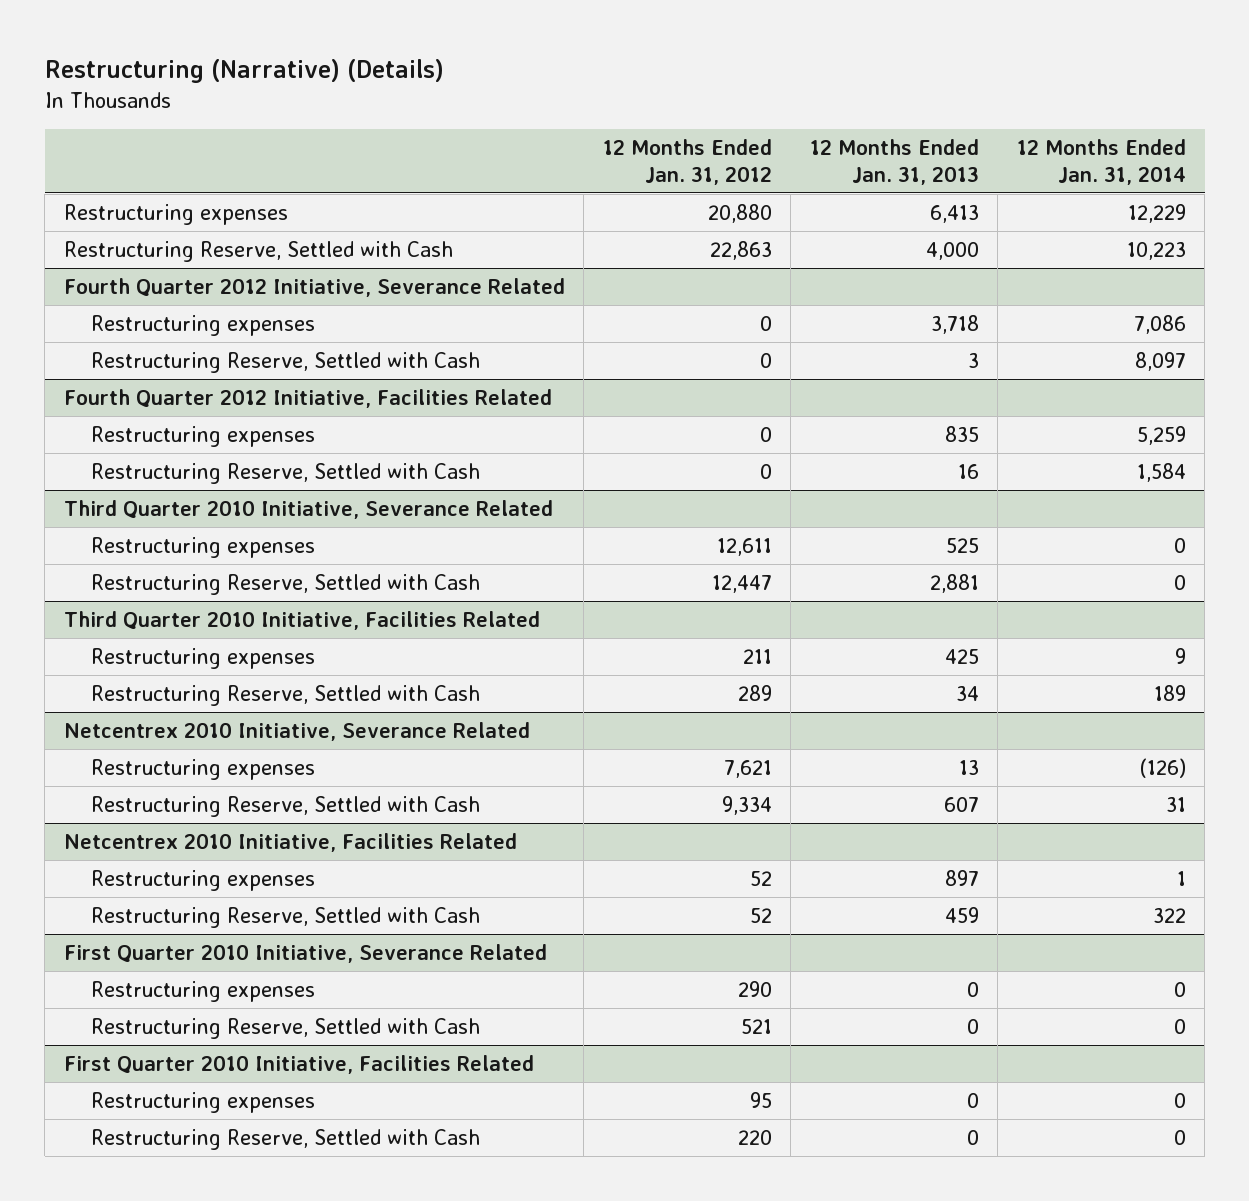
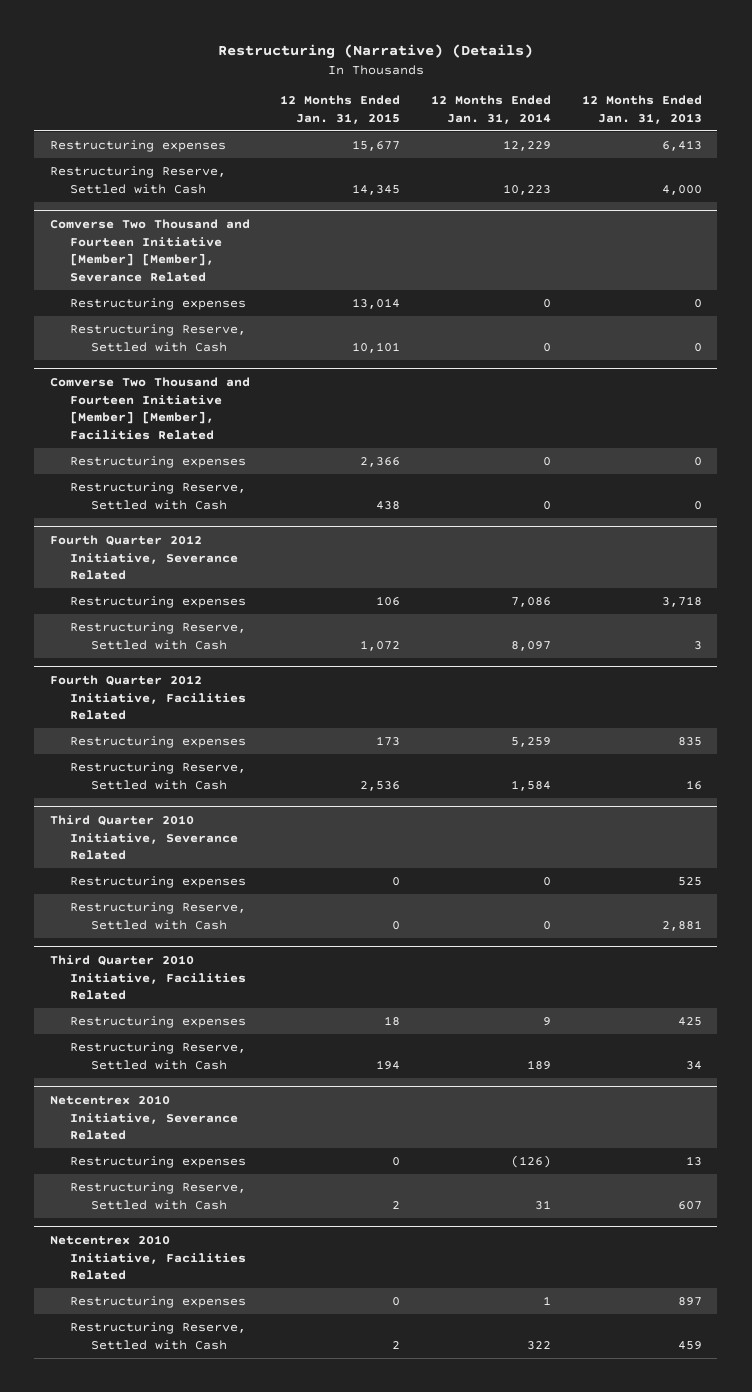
[602,139,772,185] 12 Months Ended Jan. 31, 2012 -> none
none -> [280,95,401,125] 12 Months Ended Jan. 31, 2015
none -> [49,218,250,282] Comverse Two Thousand and Fourteen Initiative [Member] [Member], Severance Related
none -> [70,297,247,310] Restructuring expenses
none -> [70,323,247,352] Restructuring Reserve, Settled with Cash
none -> [49,376,250,440] Comverse Two Thousand and Fourteen Initiative [Member] [Member], Facilities Related
none -> [70,455,247,468] Restructuring expenses
none -> [70,481,247,510] Restructuring Reserve, Settled with Cash
[63,943,547,963] First Quarter 2010 Initiative, Severance Related -> none
[90,980,315,1002] Restructuring expenses -> none
[90,1017,480,1039] Restructuring Reserve, Settled with Cash -> none
[63,1054,534,1074] First Quarter 2010 Initiative, Facilities Related -> none
[90,1091,315,1113] Restructuring expenses -> none
[90,1128,480,1150] Restructuring Reserve, Settled with Cash -> none

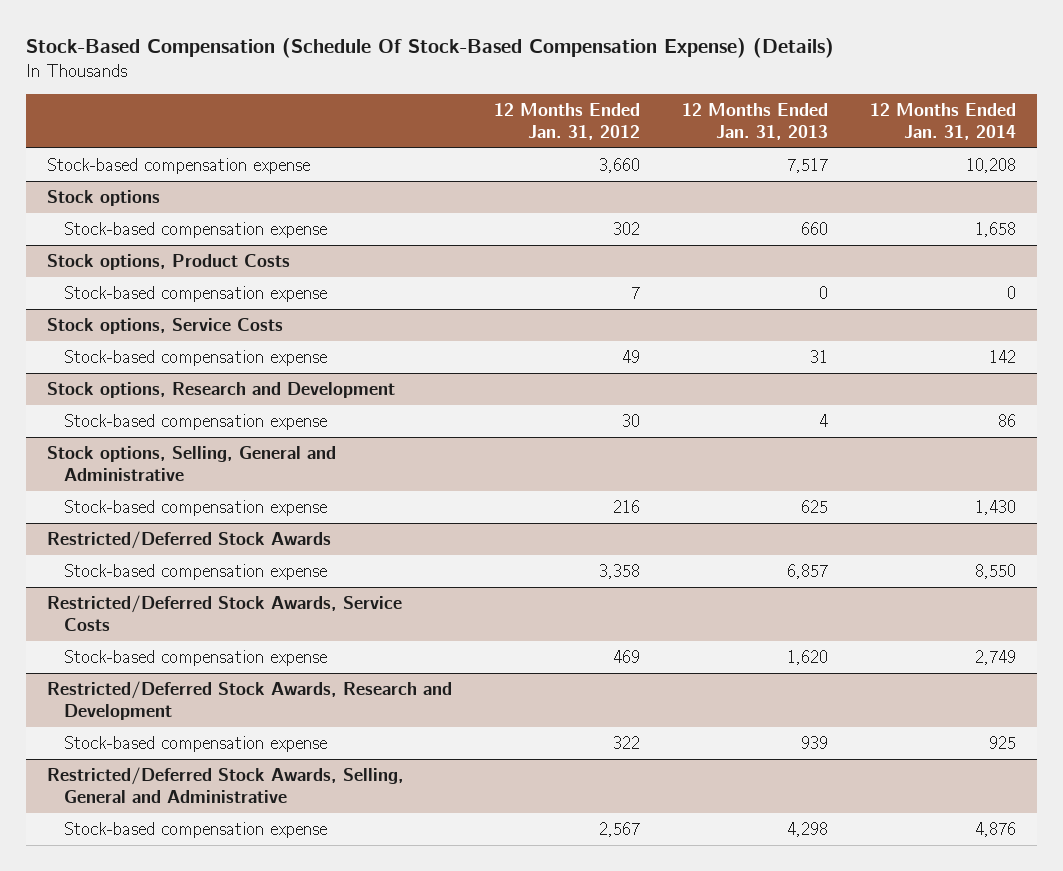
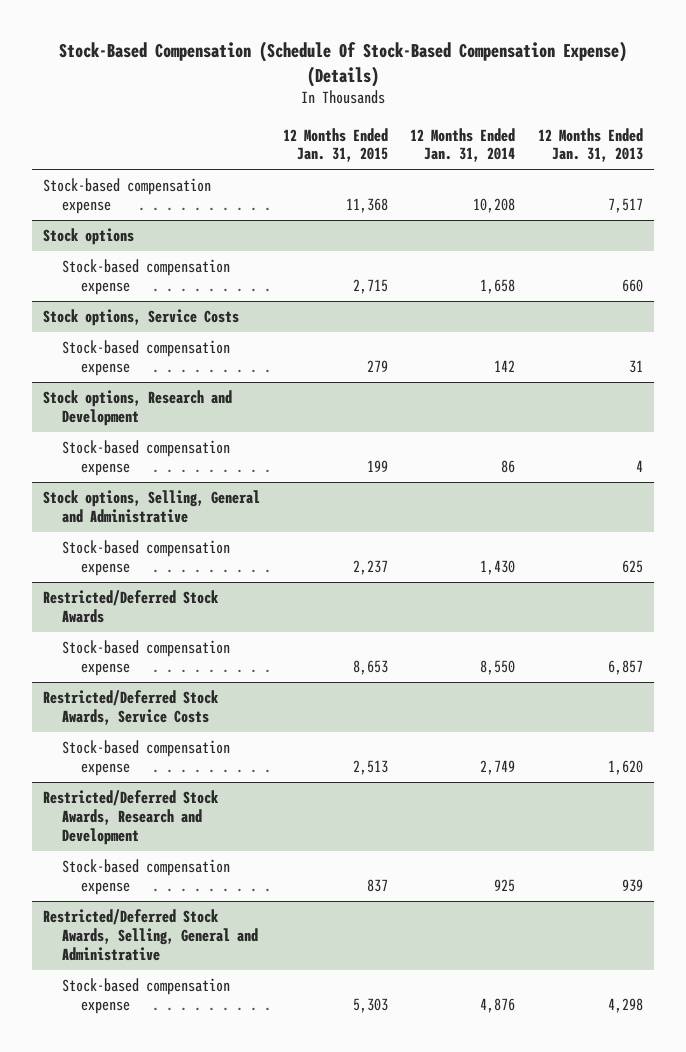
[494,103,641,140] 12 Months Ended Jan. 31, 2012 -> none
none -> [282,127,388,163] 12 Months Ended Jan. 31, 2015
[46,253,290,270] Stock options, Product Costs -> none
[64,285,328,302] Stock-based compensation expense -> none

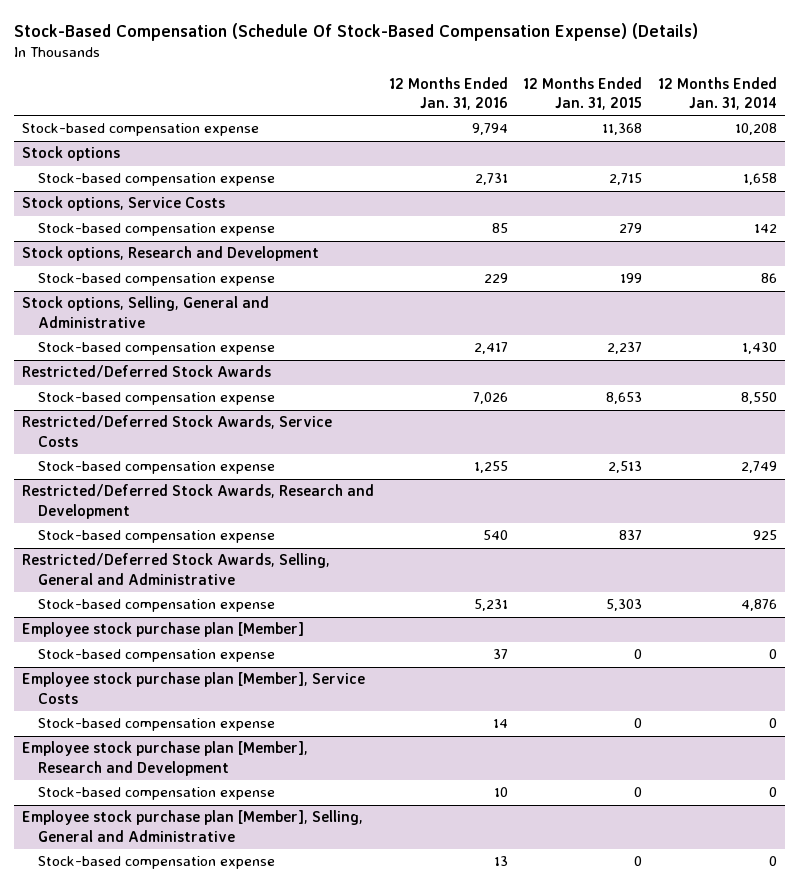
[537,127,643,163] 12 Months Ended Jan. 31, 2013 -> none
none -> [389,77,509,111] 12 Months Ended Jan. 31, 2016
none -> [21,622,304,638] Employee stock purchase plan [Member]
none -> [38,649,276,663] Stock-based compensation expense
none -> [21,672,365,704] Employee stock purchase plan [Member], Service Costs
none -> [38,718,276,732] Stock-based compensation expense
none -> [21,741,308,776] Employee stock purchase plan [Member], Research and Development
none -> [38,787,276,801] Stock-based compensation expense
none -> [21,810,363,842] Employee stock purchase plan [Member], Selling, General and Administrative
none -> [38,856,276,870] Stock-based compensation expense

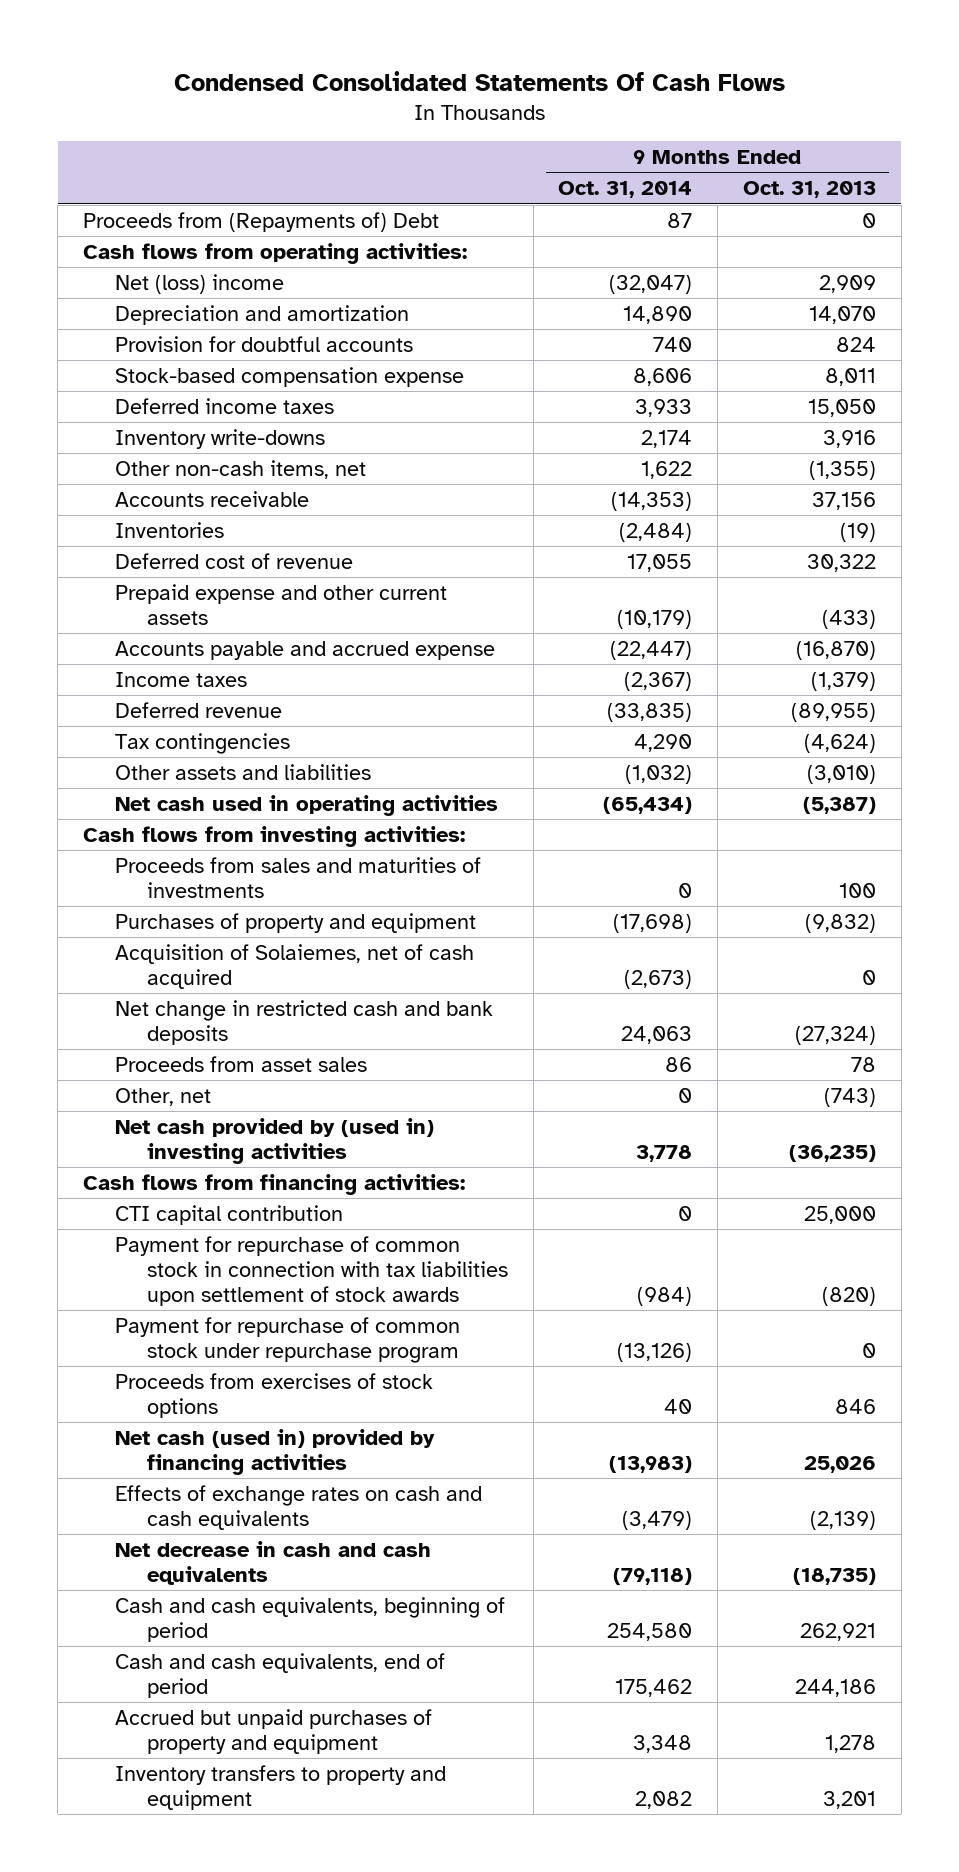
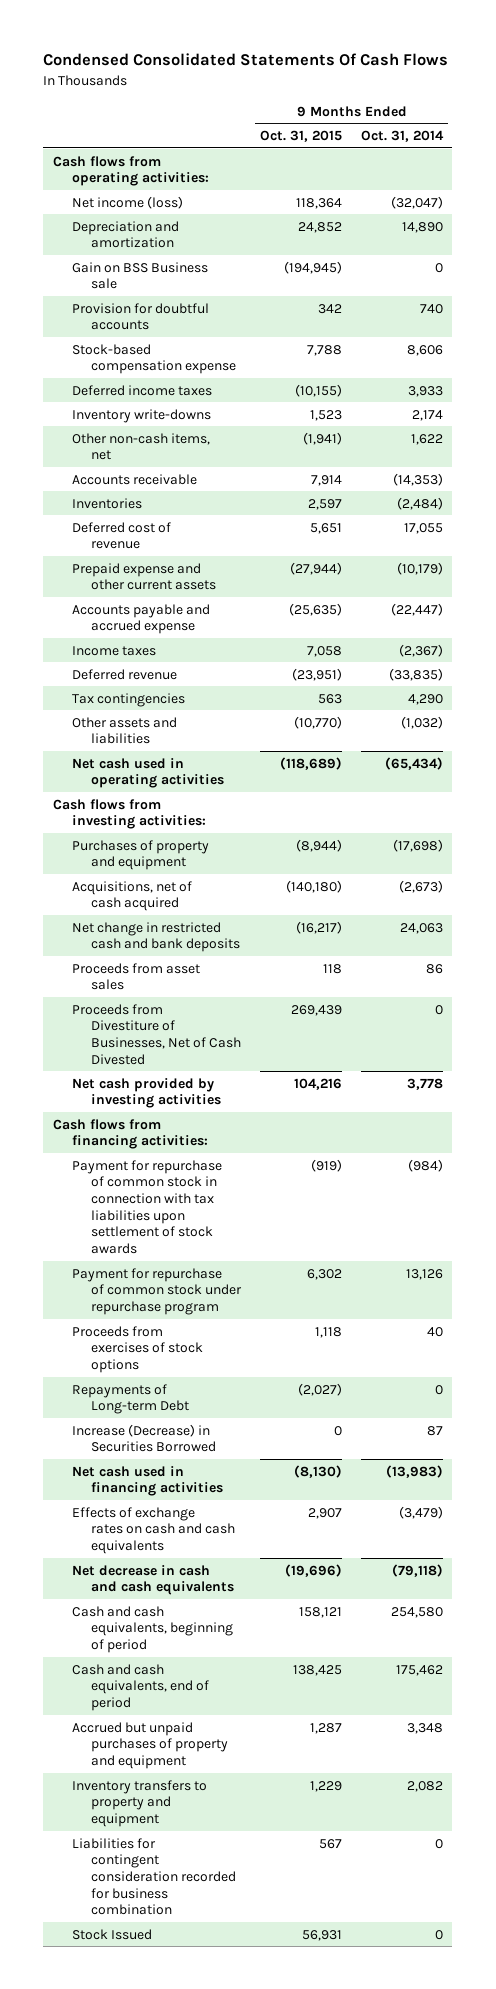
[743,181,877,199] Oct. 31, 2013 -> none
none -> [260,129,343,142] Oct. 31, 2015
[83,211,440,232] Proceeds from (Repayments of) Debt -> none
[115,273,285,294] Net (loss) income -> [72,195,184,209] Net income (loss)
none -> [72,261,209,290] Gain on BSS Business sale
[115,856,482,898] Proceeds from sales and maturities of investments -> none
[115,943,475,989] Acquisition of Solaiemes, net of cash acquired -> [72,880,193,912] Acquisitions, net of cash acquired
[115,1087,212,1106] Other, net -> none
none -> [72,1003,242,1065] Proceeds from Divestiture of Businesses, Net of Cash Divested
[115,1117,435,1164] Net cash provided by (used in) investing activities -> [72,1077,222,1109] Net cash provided by investing activities
[115,1204,344,1225] CTI capital contribution -> none
[617,1342,693,1362] (13,126) -> [405,1268,443,1280] 13,126
none -> [72,1383,190,1415] Repayments of Long-term Debt
none -> [72,1423,217,1453] Increase (Decrease) in Securities Borrowed
[115,1428,436,1475] Net cash (used in) provided by financing activities -> [72,1465,224,1497] Net cash used in financing activities
none -> [72,1837,237,1916] Liabilities for contingent consideration recorded for business combination
none -> [72,1928,153,1940] Stock Issued

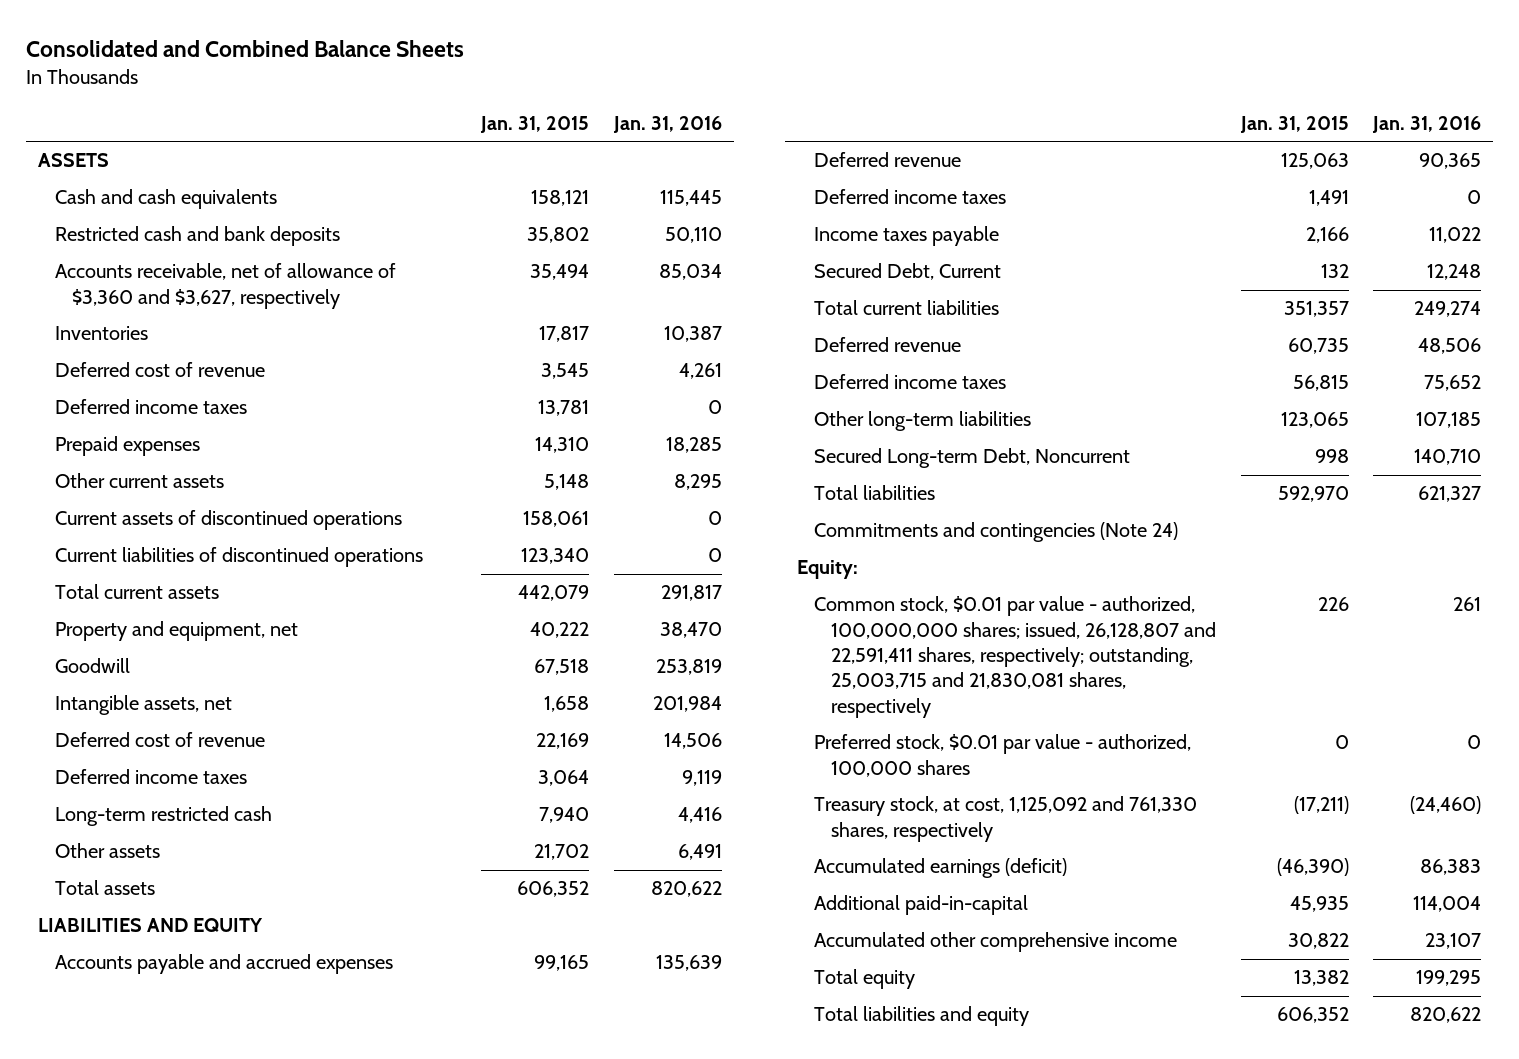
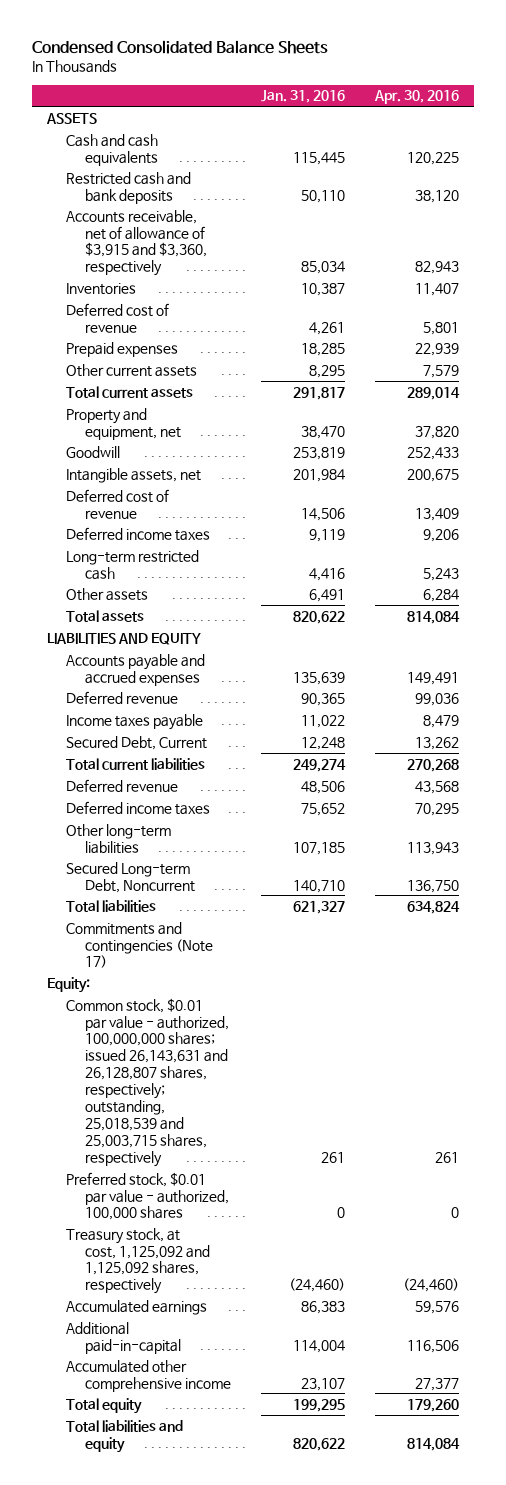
[25,40,464,58] Consolidated and Combined Balance Sheets -> [31,39,328,54] Condensed Consolidated Balance Sheets
[480,115,590,133] Jan. 31, 2015 -> none
none -> [374,90,460,105] Apr. 30, 2016
[54,263,396,309] Accounts receivable, net of allowance of $3,360 and $3,627, respectively -> [65,209,207,277] Accounts receivable, net of allowance of $3,915 and $3,360, respectively
[54,399,247,415] Deferred income taxes -> none
[54,510,402,531] Current assets of discontinued operations -> none
[54,547,423,568] Current liabilities of discontinued operations -> none
[814,189,1007,205] Deferred income taxes -> none
[814,522,1179,543] Commitments and contingencies (Note 24) -> [65,921,213,969] Commitments and contingencies (Note 17)
[814,596,1217,718] Common stock, $0.01 par value - authorized, 100,000,000 shares; issued, 26,128,807 and 22,591,411 shares, respectively; outstanding, 25,003,715 and 21,830,081 shares, respectively -> [65,997,229,1167] Common stock, $0.01 par value - authorized, 100,000,000 shares; issued 26,143,631 and 26,128,807 shares, respectively; outstanding, 25,018,539 and 25,003,715 shares, respectively
[814,796,1198,842] Treasury stock, at cost, 1,125,092 and 761,330 shares, respectively -> [65,1227,210,1295] Treasury stock, at cost, 1,125,092 and 1,125,092 shares, respectively
[814,858,1068,879] Accumulated earnings (deficit) -> [65,1299,207,1315] Accumulated earnings

